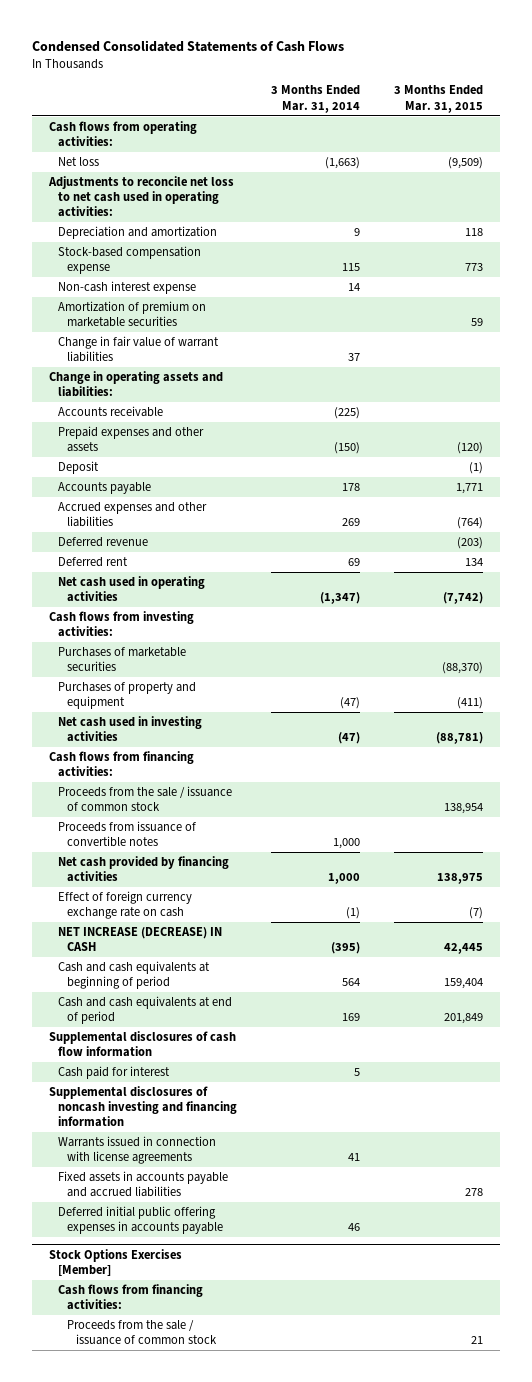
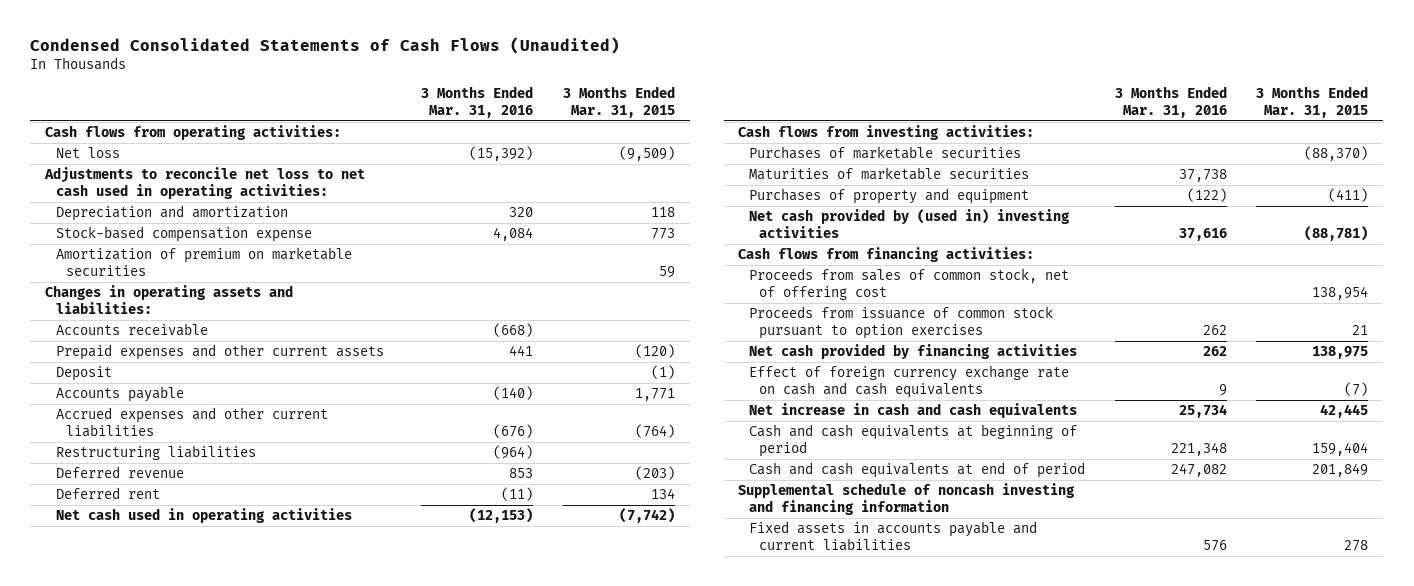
[32,40,345,53] Condensed Consolidated Statements of Cash Flows -> [30,37,621,55] Condensed Consolidated Statements of Cash Flows (Unaudited)
[271,85,361,113] 3 Months Ended Mar. 31, 2014 -> none
none -> [421,86,534,118] 3 Months Ended Mar. 31, 2016
[58,281,197,295] Non-cash interest expense -> none
[58,336,220,363] Change in fair value of warrant liabilities -> none
[49,371,224,398] Change in operating assets and liabilities: -> [45,285,294,315] Changes in operating assets and liabilities:
[58,426,205,453] Prepaid expenses and other assets -> [55,344,384,361] Prepaid expenses and other current assets
[58,502,208,528] Accrued expenses and other liabilities -> [55,407,328,438] Accrued expenses and other current liabilities
none -> [55,445,256,461] Restructuring liabilities
none -> [748,167,1029,181] Maturities of marketable securities
[58,716,203,743] Net cash used in investing activities -> [748,209,1070,239] Net cash provided by (used in) investing activities
[58,821,197,848] Proceeds from issuance of convertible notes -> none
[58,786,233,812] Proceeds from the sale / issuance of common stock -> [748,268,1069,301] Proceeds from sales of common stock, net of offering cost
none -> [748,306,1053,340] Proceeds from issuance of common stock pursuant to option exercises
[58,891,193,920] Effect of foreign currency exchange rate on cash -> [748,365,1069,399] Effect of foreign currency exchange rate on cash and cash equivalents
[58,927,223,952] NET INCREASE (DECREASE) IN CASH -> [748,403,1077,419] Net increase in cash and cash equivalents
[49,1031,237,1058] Supplemental disclosures of cash flow information -> none
[58,1066,171,1080] Cash paid for interest -> none
[58,1136,217,1165] Warrants issued in connection with license agreements -> none
[58,1206,224,1235] Deferred initial public offering expenses in accounts payable -> none
[49,1248,183,1276] Stock Options Exercises [Member] -> none
[58,1284,204,1311] Cash flows from financing activities: -> none
[67,1320,218,1346] Proceeds from the sale / issuance of common stock -> none
[49,1086,238,1128] Supplemental disclosures of noncash investing and financing information -> [738,483,1076,516] Supplemental schedule of noncash investing and financing information
[58,1171,229,1198] Fixed assets in accounts payable and accrued liabilities -> [748,521,1037,552] Fixed assets in accounts payable and current liabilities

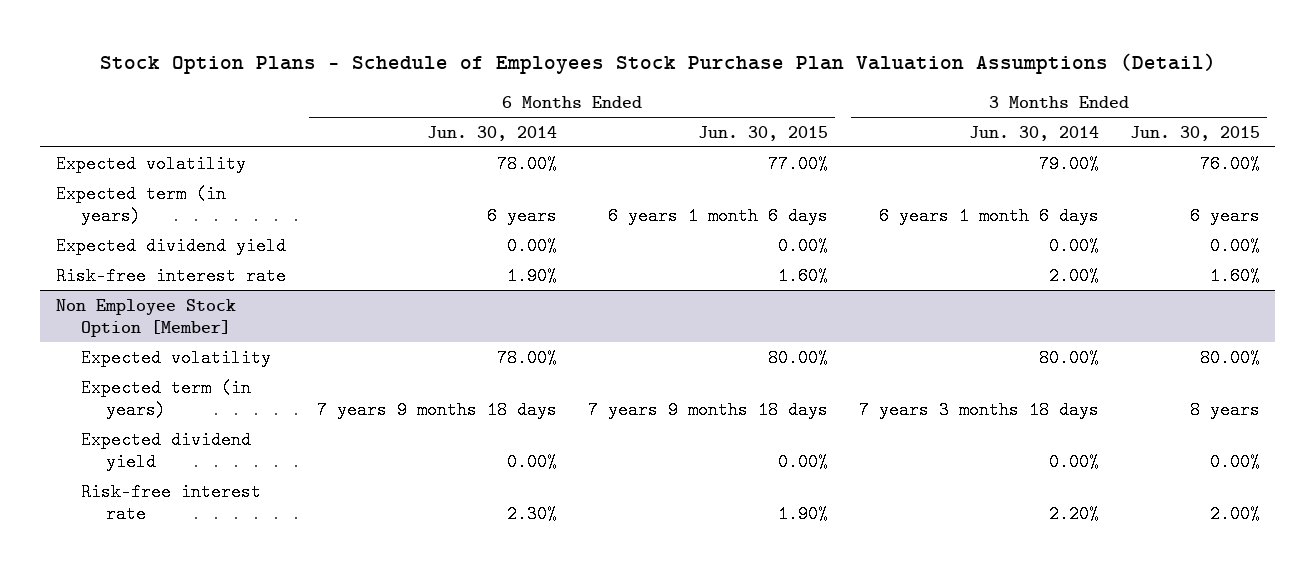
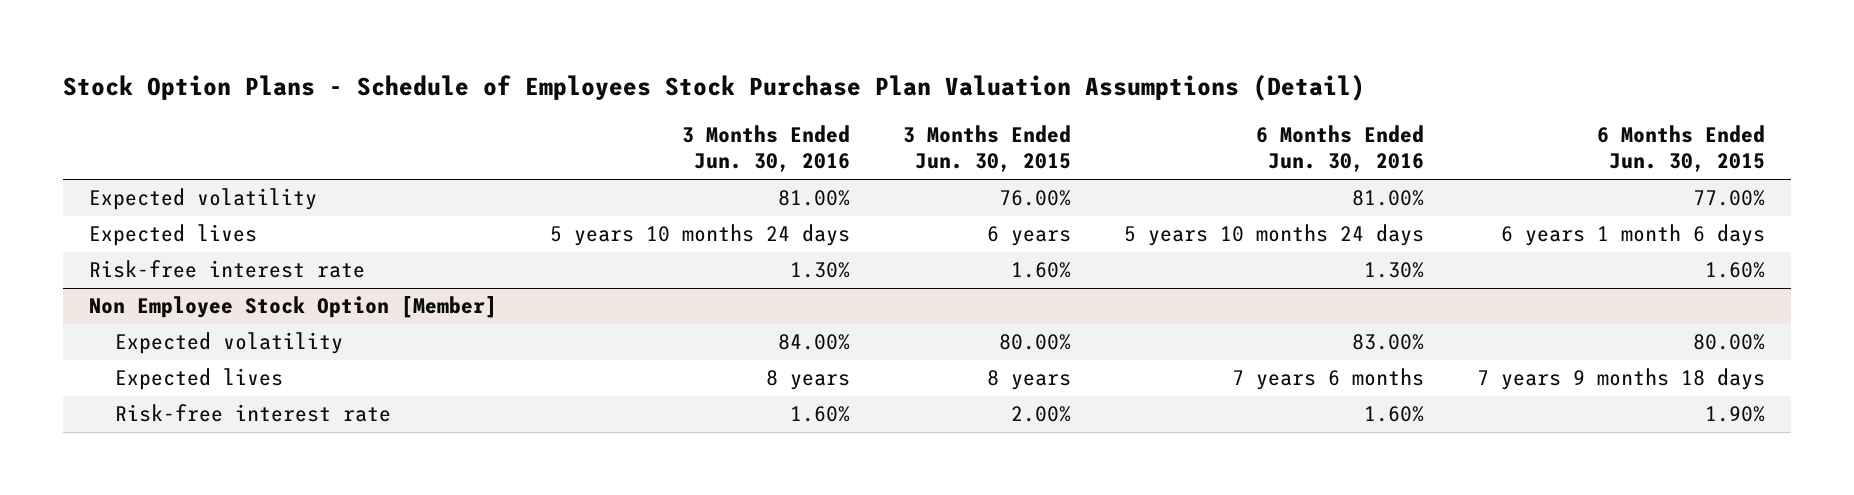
[426,125,557,141] Jun. 30, 2014 -> none
[968,125,1099,141] Jun. 30, 2014 -> none
none -> [682,125,851,173] 3 Months Ended Jun. 30, 2016
none -> [1256,125,1425,173] 6 Months Ended Jun. 30, 2016
[55,236,286,255] Expected dividend yield -> none
[55,184,226,225] Expected term (in years) -> [89,224,258,247] Expected lives
[80,430,251,471] Expected dividend yield -> none
[80,378,251,419] Expected term (in years) -> [115,368,284,391] Expected lives

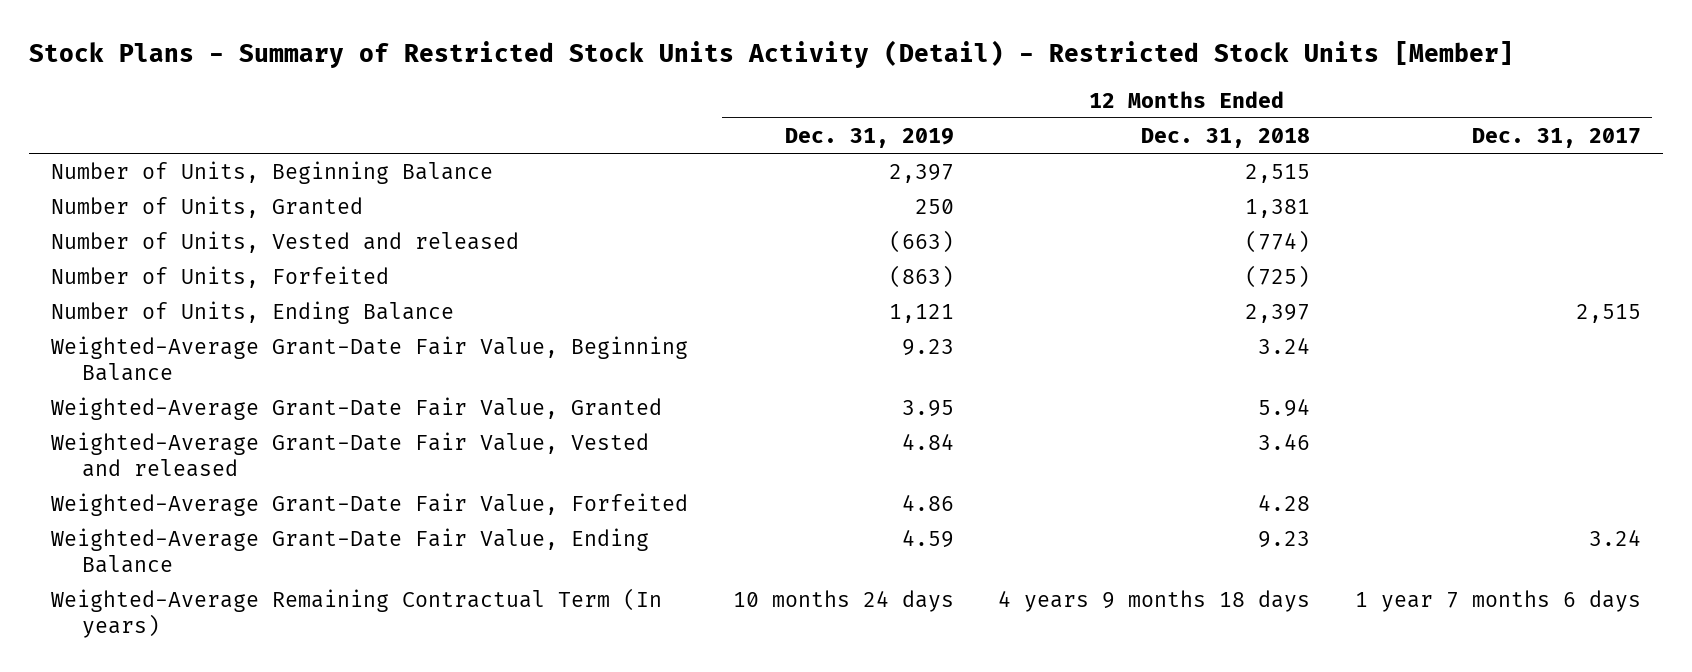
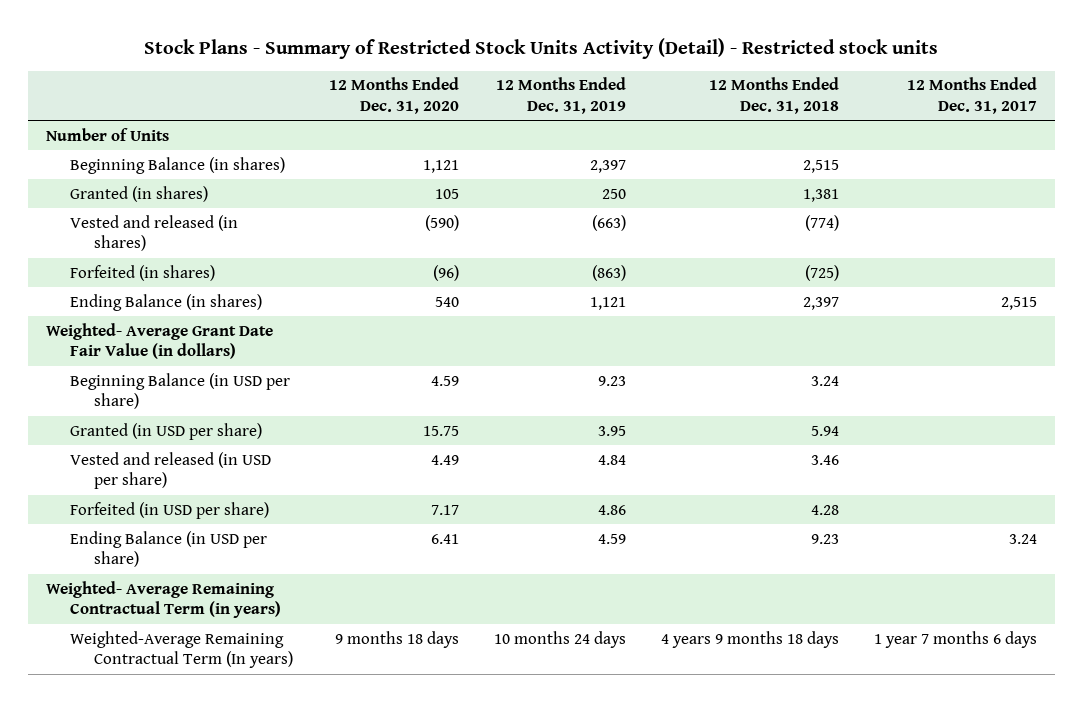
[29,39,1515,68] Stock Plans - Summary of Restricted Stock Units Activity (Detail) - Restricted Stock Units [Member] -> [144,37,939,59] Stock Plans - Summary of Restricted Stock Units Activity (Detail) - Restricted stock units
none -> [328,77,459,115] 12 Months Ended Dec. 31, 2020
none -> [45,127,169,141] Number of Units
[51,161,494,185] Number of Units, Beginning Balance -> [69,156,285,174] Beginning Balance (in shares)
[51,196,364,219] Number of Units, Granted -> [69,185,208,202] Granted (in shares)
[51,231,520,254] Number of Units, Vested and released -> [69,214,238,252] Vested and released (in shares)
[51,266,390,289] Number of Units, Forfeited -> [69,264,215,281] Forfeited (in shares)
[51,301,455,325] Number of Units, Ending Balance -> [69,293,262,311] Ending Balance (in shares)
none -> [45,322,273,360] Weighted- Average Grant Date Fair Value (in dollars)
[51,336,689,381] Weighted-Average Grant-Date Fair Value, Beginning Balance -> [69,372,290,410] Beginning Balance (in USD per share)
[51,397,663,421] Weighted-Average Grant-Date Fair Value, Granted -> [69,422,262,440] Granted (in USD per share)
[51,432,650,477] Weighted-Average Grant-Date Fair Value, Vested and released -> [69,451,271,490] Vested and released (in USD per share)
[51,493,689,517] Weighted-Average Grant-Date Fair Value, Forfeited -> [69,501,269,519] Forfeited (in USD per share)
[51,528,650,573] Weighted-Average Grant-Date Fair Value, Ending Balance -> [69,530,267,568] Ending Balance (in USD per share)
none -> [45,580,281,619] Weighted- Average Remaining Contractual Term (in years)

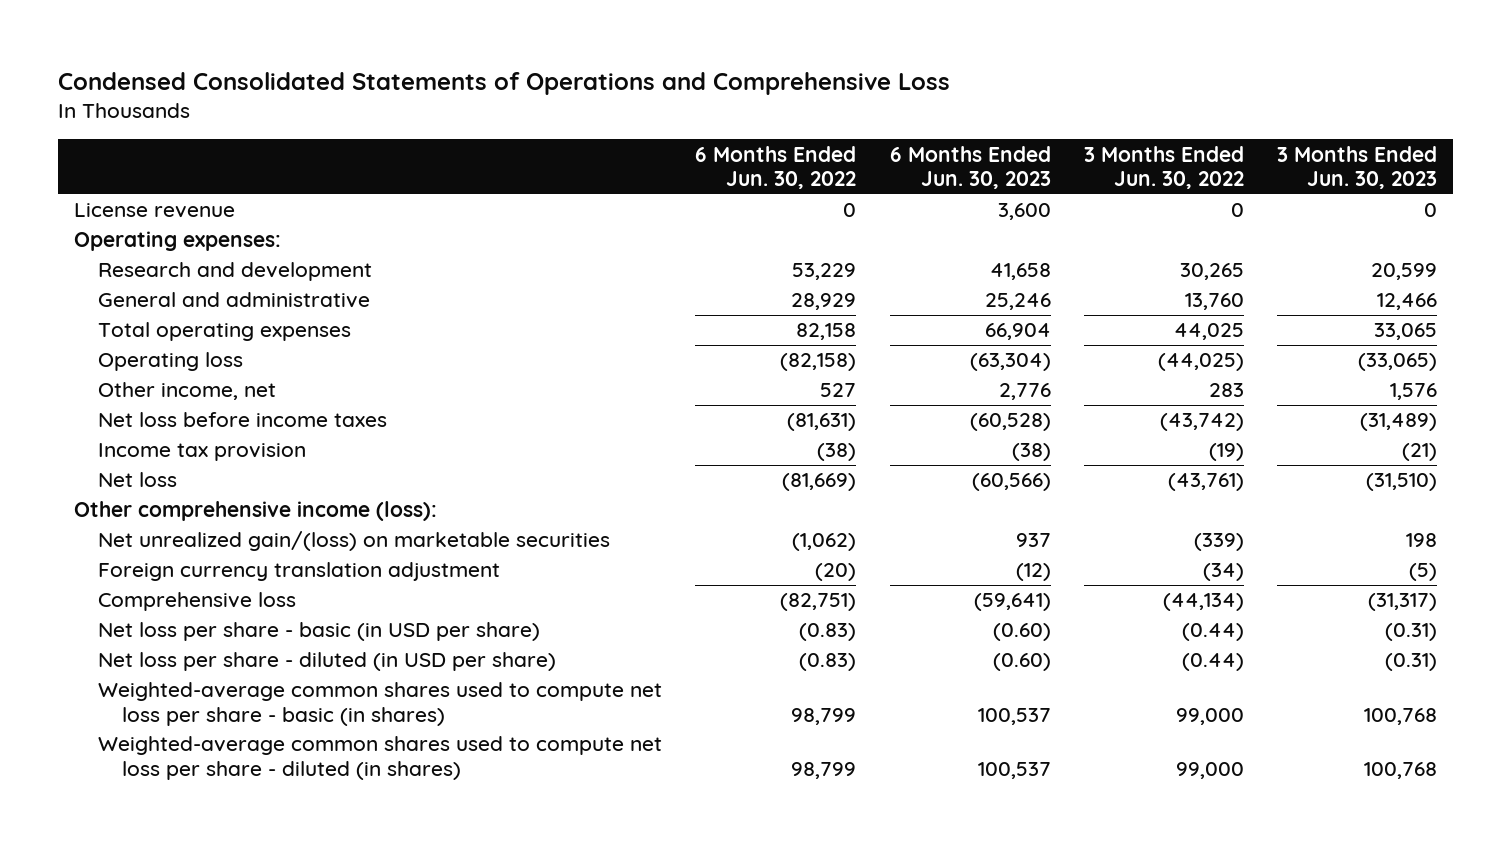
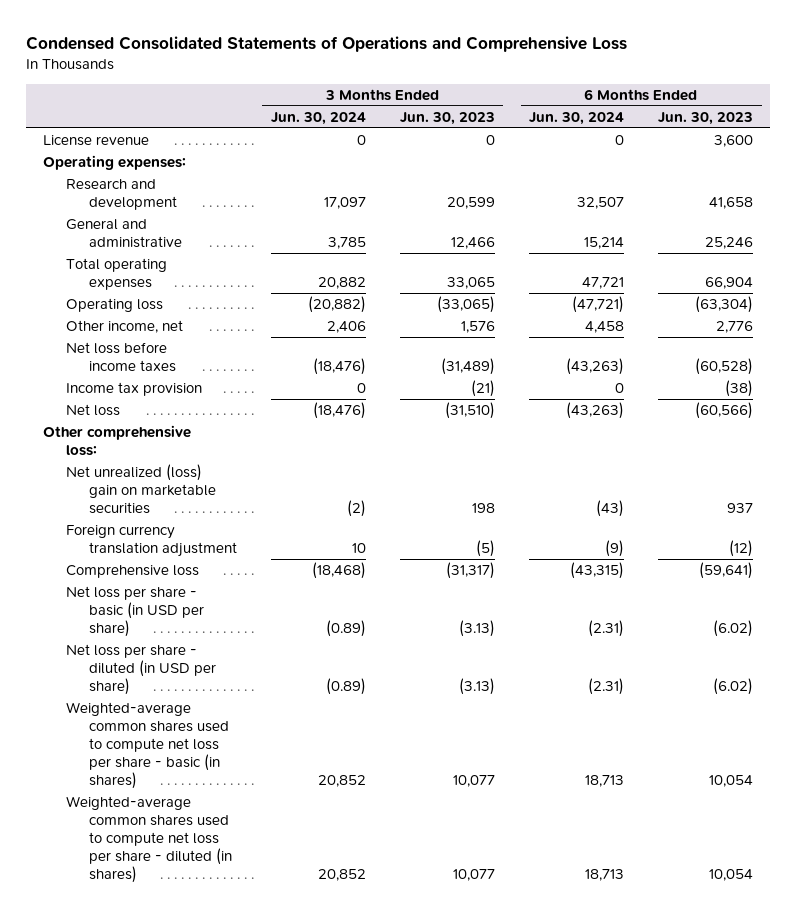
[695,145,857,190] 6 Months Ended Jun. 30, 2022 -> none
[1083,145,1244,190] 3 Months Ended Jun. 30, 2022 -> none
none -> [270,111,366,125] Jun. 30, 2024
none -> [529,111,625,125] Jun. 30, 2024
[74,501,438,522] Other comprehensive income (loss): -> [42,425,191,457] Other comprehensive loss:
[98,531,611,552] Net unrealized gain/(loss) on marketable securities -> [65,464,216,515] Net unrealized (loss) gain on marketable securities
[992,623,1051,642] (0.60) -> [713,620,754,638] (6.02)
[1384,623,1437,642] (0.31) -> [458,620,495,638] (3.13)
[992,653,1051,672] (0.60) -> [713,678,754,696] (6.02)
[1384,653,1437,672] (0.31) -> [458,678,495,696] (3.13)
[977,707,1051,725] 100,537 -> [709,774,754,787] 10,054
[1363,707,1437,725] 100,768 -> [452,774,495,787] 10,077
[977,761,1051,779] 100,537 -> [709,868,754,881] 10,054
[1363,761,1437,779] 100,768 -> [452,868,495,881] 10,077

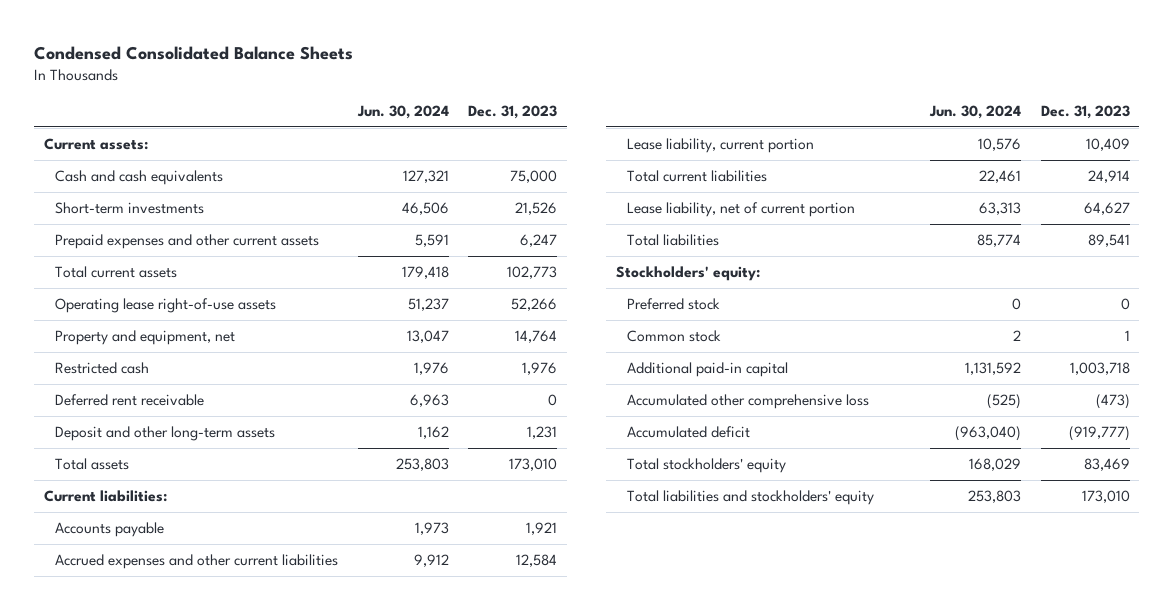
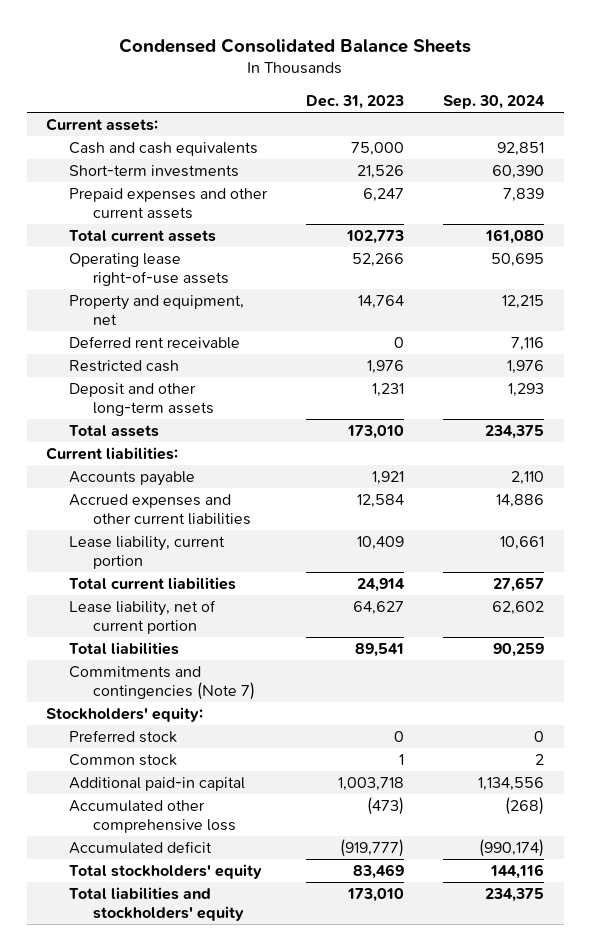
[356,105,449,120] Jun. 30, 2024 -> none
none -> [443,95,546,110] Sep. 30, 2024
[55,361,150,374] Restricted cash -> [69,359,180,372] Restricted cash
none -> [69,665,255,700] Commitments and contingencies (Note 7)

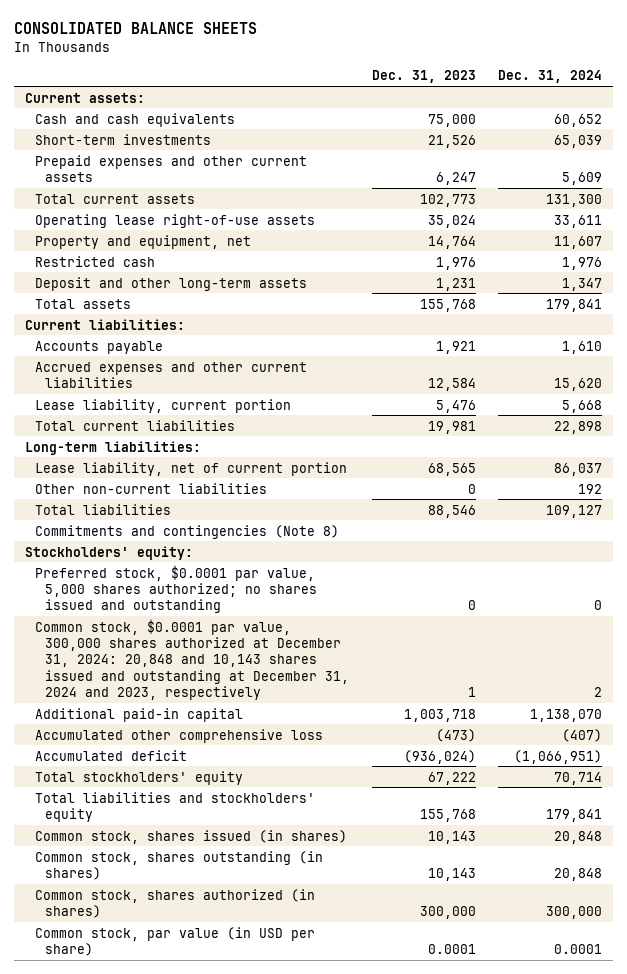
[119,37,472,53] Condensed Consolidated Balance Sheets -> [13,22,257,35] CONSOLIDATED BALANCE SHEETS
[443,95,546,110] Sep. 30, 2024 -> none
none -> [497,70,602,84] Dec. 31, 2024
[352,252,405,267] 52,266 -> [427,214,476,228] 35,024
[69,335,241,349] Deferred rent receivable -> none
[347,424,405,439] 173,010 -> [419,298,476,312] 155,768
[357,535,405,550] 10,409 -> [435,399,476,413] 5,476
[357,577,406,592] 24,914 -> [427,420,476,434] 19,981
none -> [24,440,201,455] Long-term liabilities:
[353,600,405,615] 64,627 -> [427,462,476,476] 68,565
none -> [35,482,268,494] Other non-current liabilities
[355,642,405,657] 89,541 -> [427,504,476,518] 88,546
[69,665,255,700] Commitments and contingencies (Note 7) -> [35,524,340,539] Commitments and contingencies (Note 8)
[69,729,178,743] Preferred stock -> [35,564,318,614] Preferred stock, $0.0001 par value, 5,000 shares authorized; no shares issued and outstanding
[69,753,178,766] Common stock -> [35,618,350,701] Common stock, $0.0001 par value, 300,000 shares authorized at December 31, 2024: 20,848 and 10,143 shares issued and outstanding at December 31, 2024 and 2023, respectively
[340,838,405,857] (919,777) -> [403,749,476,764] (936,024)
[353,863,405,879] 83,469 -> [427,771,476,785] 67,222
[347,887,405,902] 173,010 -> [419,808,476,822] 155,768
none -> [35,829,348,844] Common stock, shares issued (in shares)
none -> [35,850,324,880] Common stock, shares outstanding (in shares)
none -> [35,888,316,918] Common stock, shares authorized (in shares)
none -> [35,926,316,956] Common stock, par value (in USD per share)

